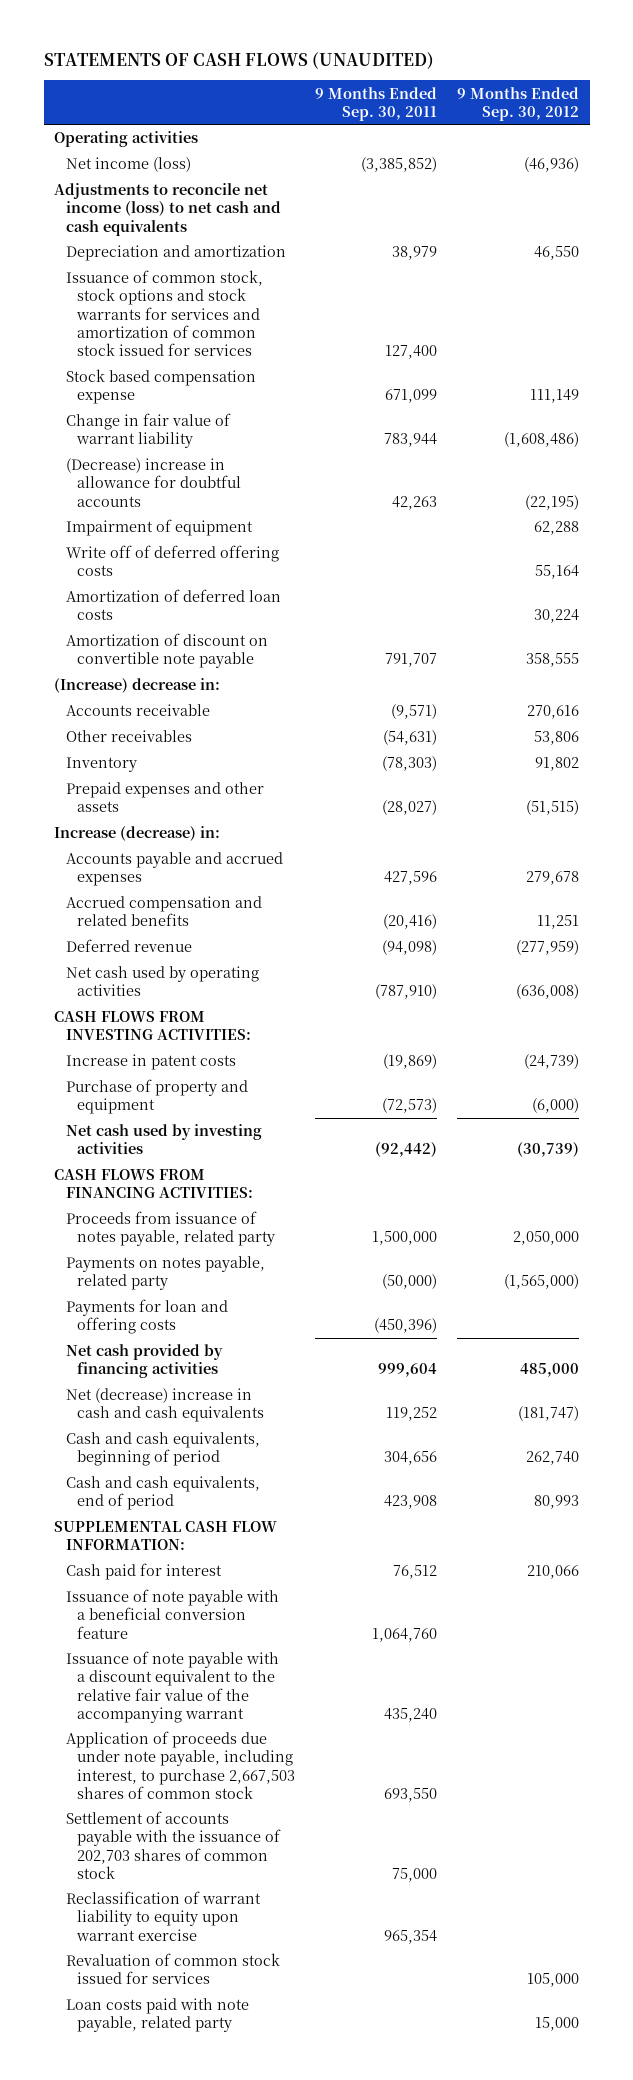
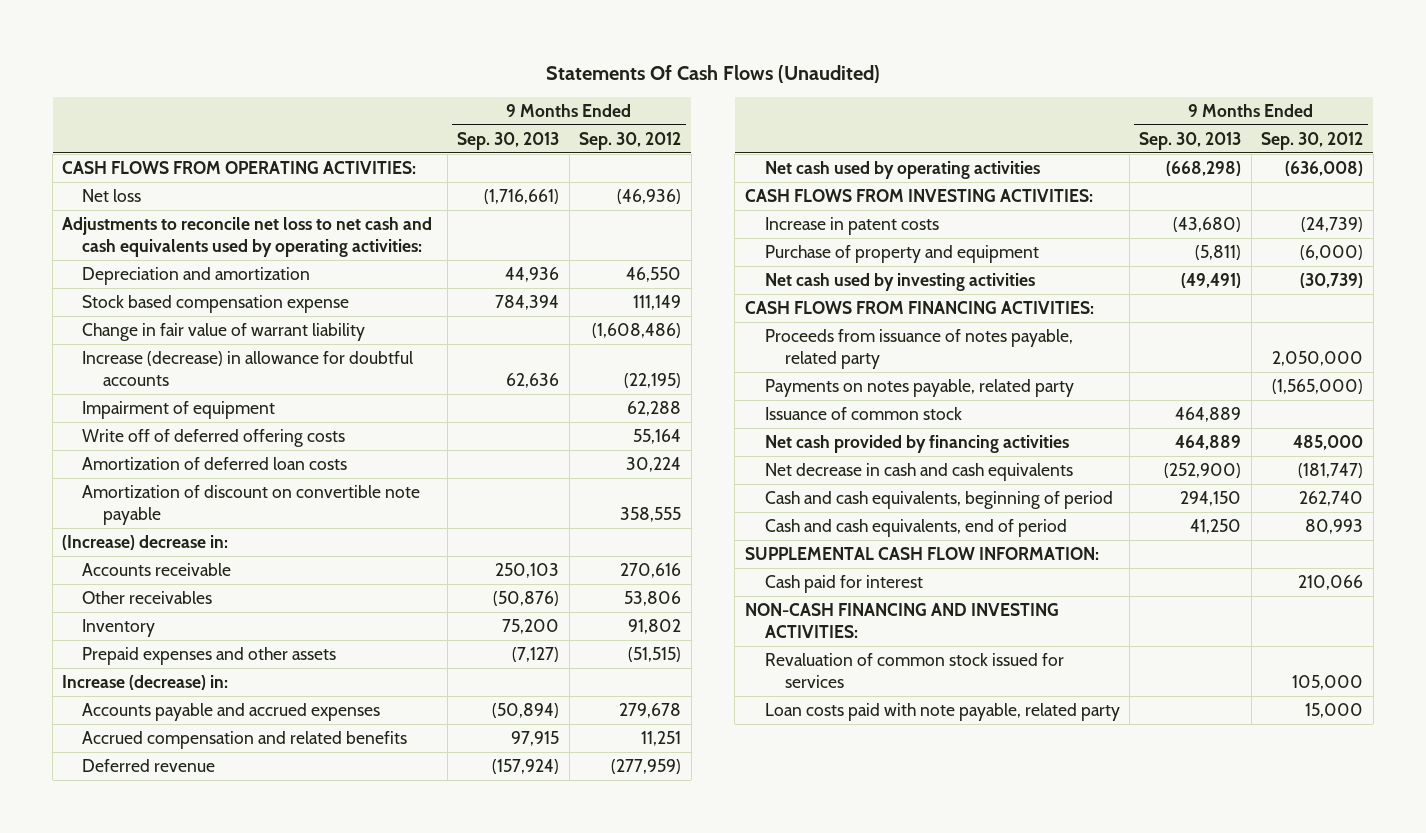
[43,52,434,70] STATEMENTS OF CASH FLOWS (UNAUDITED) -> [545,64,880,83] Statements Of Cash Flows (Unaudited)
[315,86,438,121] 9 Months Ended Sep. 30, 2011 -> none
none -> [457,131,560,150] Sep. 30, 2013
[53,131,198,148] Operating activities -> [62,160,417,174] CASH FLOWS FROM OPERATING ACTIVITIES:
[65,157,191,173] Net income (loss) -> [82,188,142,202] Net loss
[53,183,281,236] Adjustments to reconcile net income (loss) to net cash and cash equivalents -> [62,216,433,258] Adjustments to reconcile net loss to net cash and cash equivalents used by operating activities:
[65,270,263,356] Issuance of common stock, stock options and stock warrants for services and amortization of common stock issued for services -> none
[65,458,242,507] (Decrease) increase in allowance for doubtful accounts -> [82,350,414,387] Increase (decrease) in allowance for doubtful accounts
[65,1299,228,1335] Payments for loan and offering costs -> none
none -> [764,406,962,420] Issuance of common stock
[65,1388,265,1423] Net (decrease) increase in cash and cash equivalents -> [764,462,1073,481] Net decrease in cash and cash equivalents
[65,1589,279,1639] Issuance of note payable with a beneficial conversion feature -> none
[65,1651,279,1723] Issuance of note payable with a discount equivalent to the relative fair value of the accompanying warrant -> none
[65,1731,296,1799] Application of proceeds due under note payable, including interest, to purchase 2,667,503 shares of common stock -> none
[65,1811,282,1879] Settlement of accounts payable with the issuance of 202,703 shares of common stock -> none
[65,1891,261,1941] Reclassification of warrant liability to equity upon warrant exercise -> none
none -> [744,602,1059,639] NON-CASH FINANCING AND INVESTING ACTIVITIES:

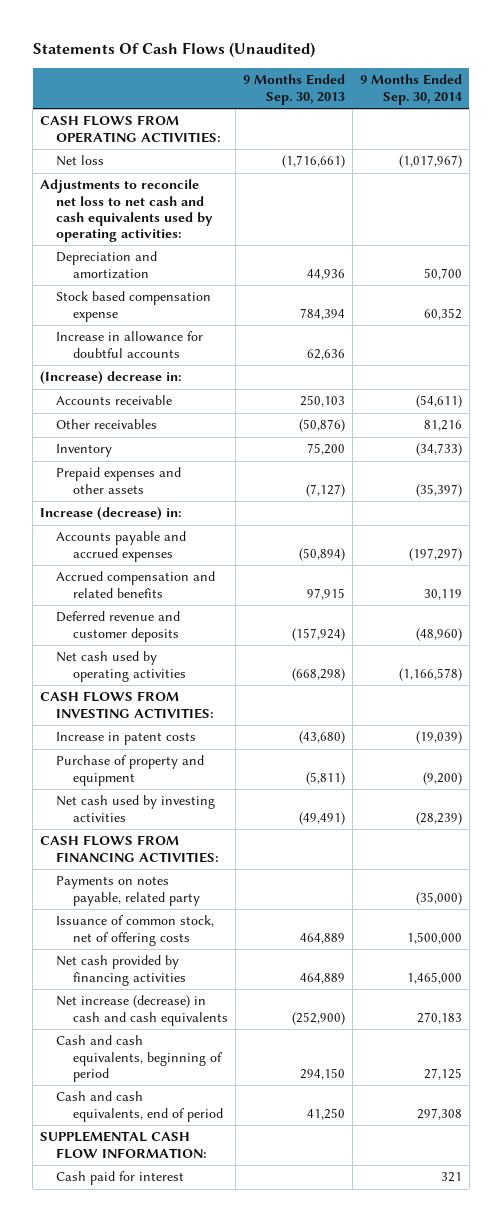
[579,131,682,150] Sep. 30, 2012 -> none
none -> [359,74,462,105] 9 Months Ended Sep. 30, 2014
[82,322,366,341] Change in fair value of warrant liability -> none
[82,400,276,419] Impairment of equipment -> none
[82,428,346,447] Write off of deferred offering costs -> none
[82,456,348,470] Amortization of deferred loan costs -> none
[82,484,421,526] Amortization of discount on convertible note payable -> none
[82,350,414,387] Increase (decrease) in allowance for doubtful accounts -> [56,331,204,358] Increase in allowance for doubtful accounts
[82,758,216,772] Deferred revenue -> [56,611,181,642] Deferred revenue and customer deposits
[764,328,1073,370] Proceeds from issuance of notes payable, related party -> none
[764,406,962,420] Issuance of common stock -> [56,915,215,946] Issuance of common stock, net of offering costs
[764,462,1073,481] Net decrease in cash and cash equivalents -> [56,995,228,1026] Net increase (decrease) in cash and cash equivalents
[744,602,1059,639] NON-CASH FINANCING AND INVESTING ACTIVITIES: -> none
[764,652,1064,689] Revaluation of common stock issued for services -> none
[764,702,1120,721] Loan costs paid with note payable, related party -> none

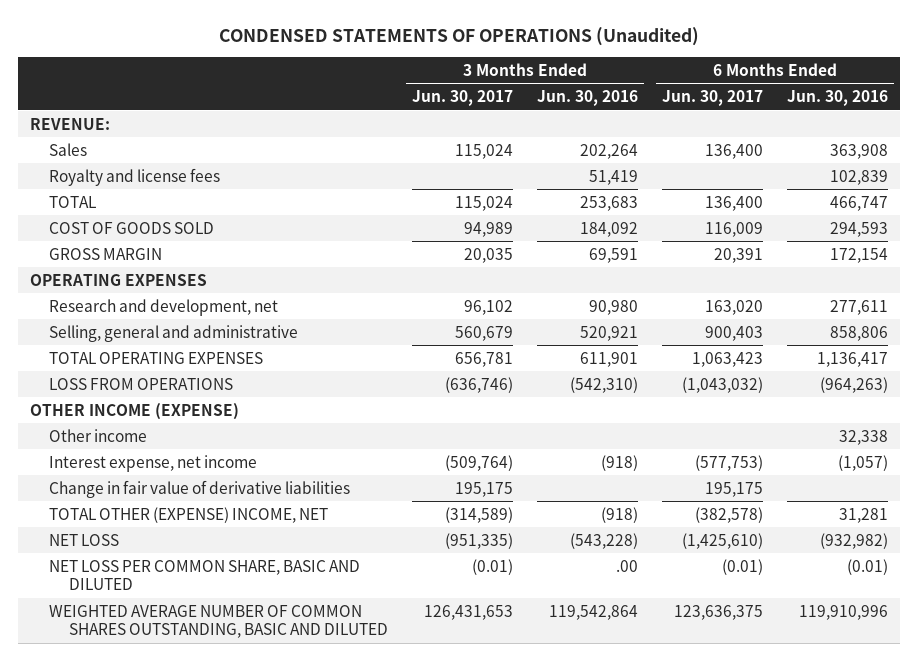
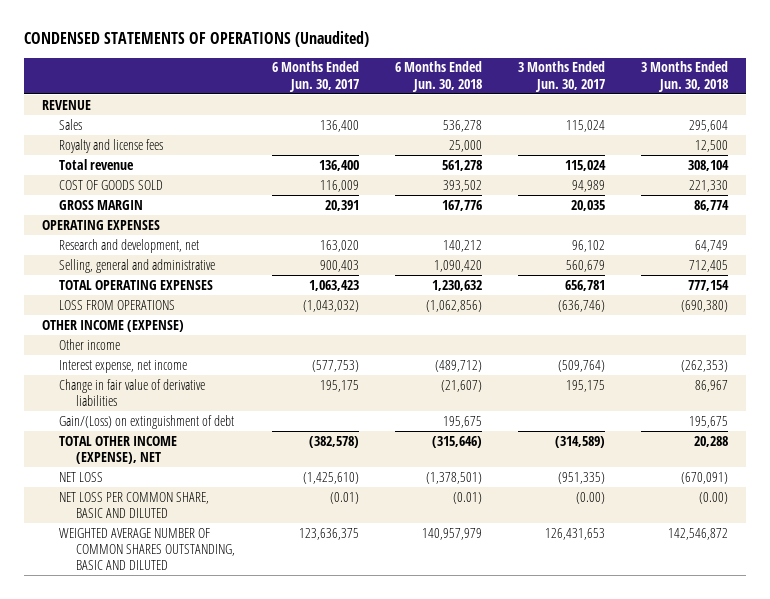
[536,90,638,107] Jun. 30, 2016 -> none
[786,90,888,107] Jun. 30, 2016 -> none
none -> [394,61,482,92] 6 Months Ended Jun. 30, 2018
none -> [641,61,729,92] 3 Months Ended Jun. 30, 2018
[29,117,110,130] REVENUE: -> [41,99,91,110] REVENUE
[49,195,97,208] TOTAL -> [59,158,135,170] Total revenue
none -> [59,414,235,429] Gain/(Loss) on extinguishment of debt
[49,506,329,523] TOTAL OTHER (EXPENSE) INCOME, NET -> [59,435,178,464] TOTAL OTHER INCOME (EXPENSE), NET
[471,558,513,575] (0.01) -> [575,491,605,504] (0.00)

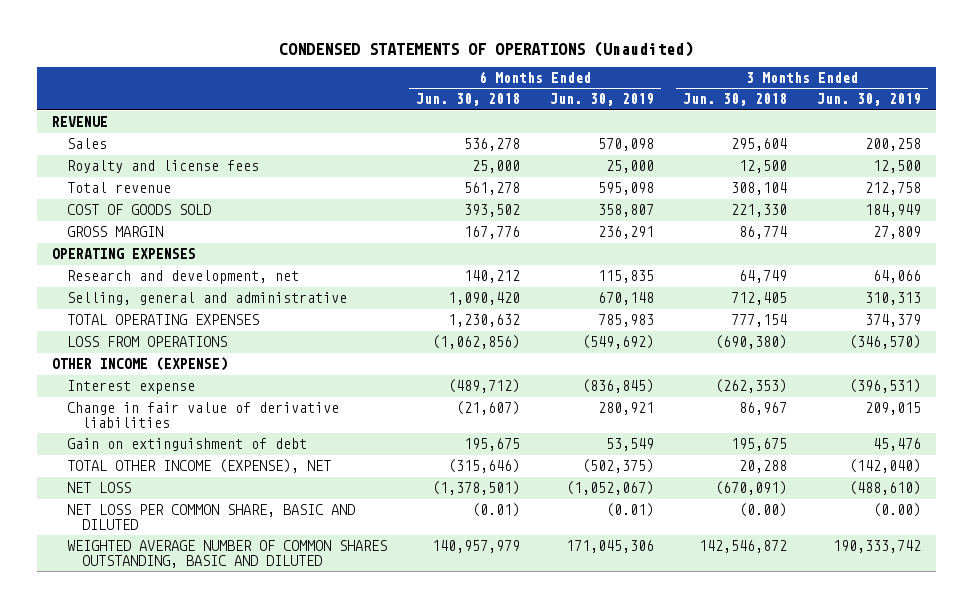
[271,61,359,92] 6 Months Ended Jun. 30, 2017 -> none
[517,61,605,92] 3 Months Ended Jun. 30, 2017 -> none
none -> [549,93,654,107] Jun. 30, 2019
none -> [816,93,921,107] Jun. 30, 2019
[59,338,121,350] Other income -> none
[59,359,188,373] Interest expense, net income -> [66,380,195,395] Interest expense
[59,414,235,429] Gain/(Loss) on extinguishment of debt -> [66,438,307,452] Gain on extinguishment of debt

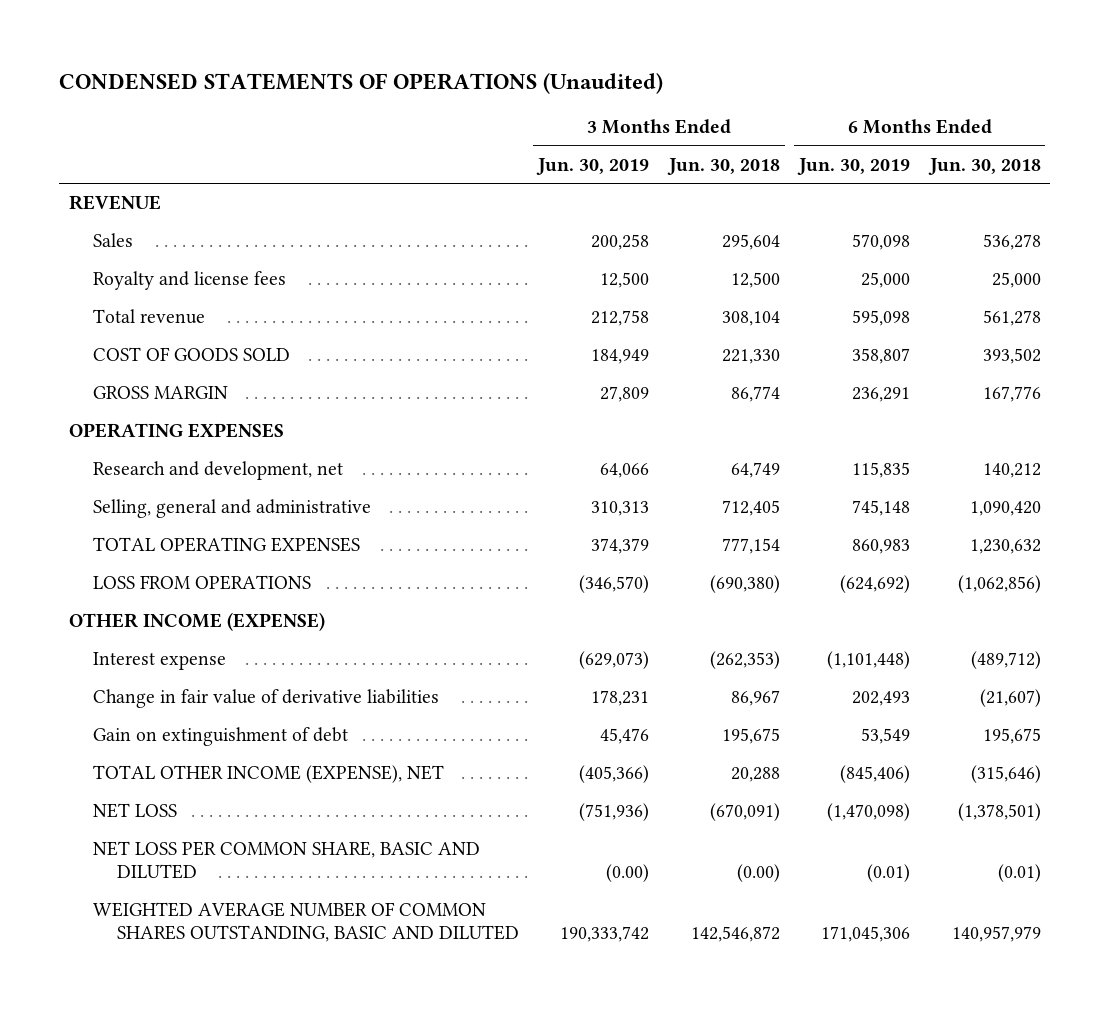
[597,292,654,306] 670,148 -> [852,500,911,517] 745,148
[597,314,654,328] 785,983 -> [852,539,911,555] 860,983
[581,335,654,350] (549,692) -> [840,575,911,594] (624,692)
[581,379,654,394] (836,845) -> [827,651,911,670] (1,101,448)
[848,379,921,394] (396,531) -> [579,651,650,670] (629,073)
[597,402,654,416] 280,921 -> [852,691,911,707] 202,493
[864,402,921,416] 209,015 -> [591,690,650,707] 178,231
[581,459,654,474] (502,375) -> [840,765,911,784] (845,406)
[848,459,921,474] (142,040) -> [579,765,650,784] (405,366)
[565,481,654,496] (1,052,067) -> [827,803,911,822] (1,470,098)
[848,481,921,496] (488,610) -> [579,803,650,822] (751,936)

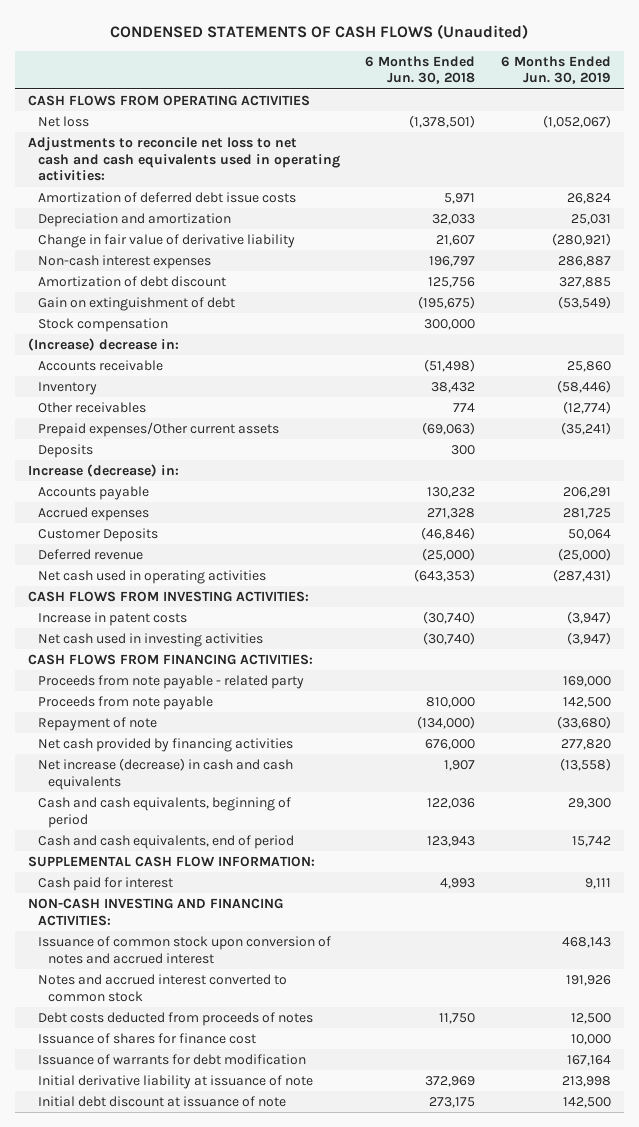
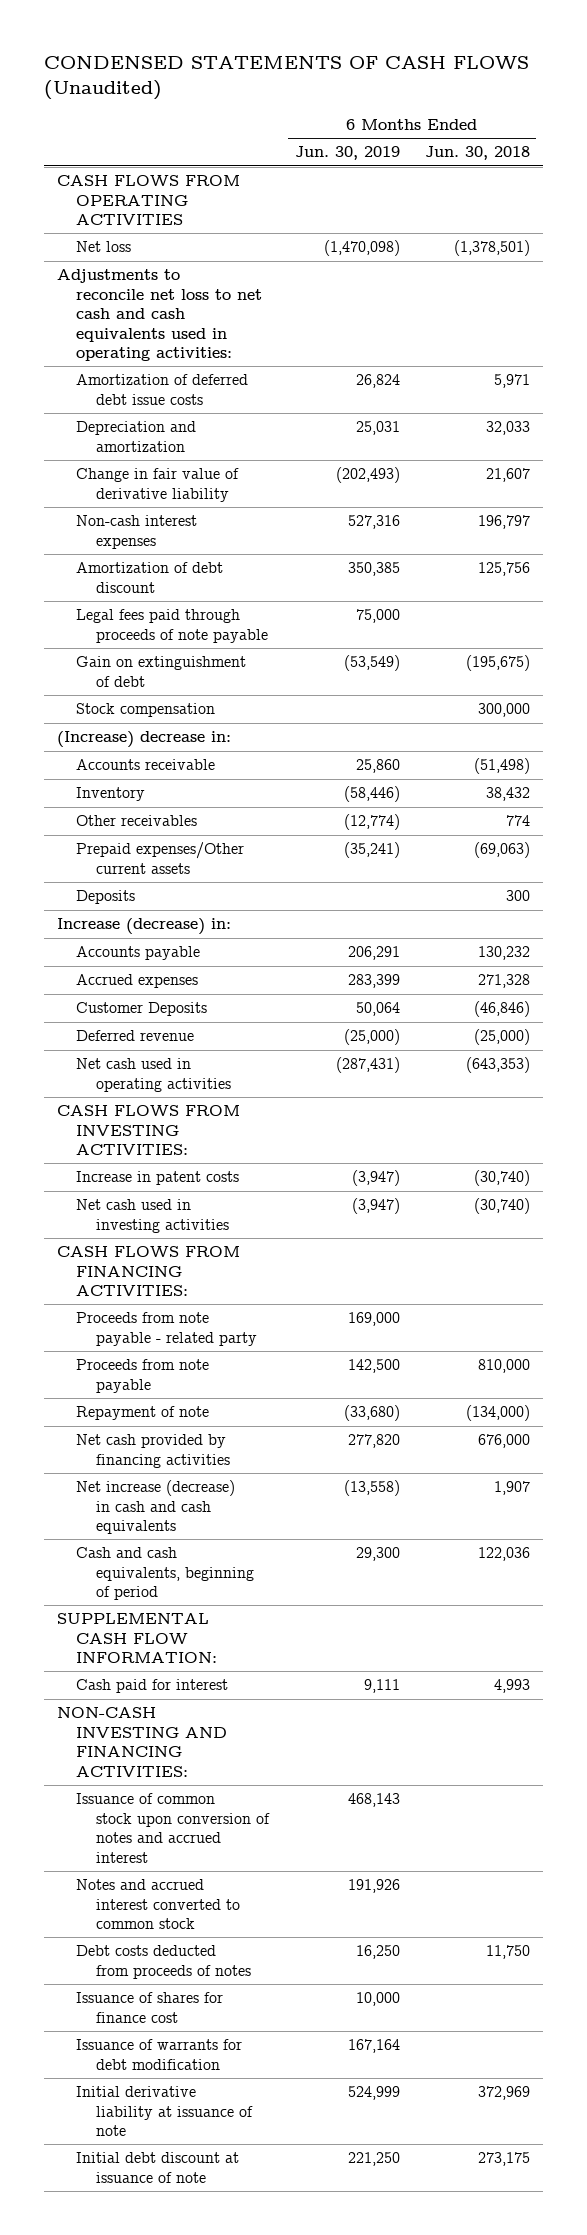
[542,115,611,129] (1,052,067) -> [323,240,400,257] (1,470,098)
[551,233,611,247] (280,921) -> [335,467,400,484] (202,493)
[557,256,611,268] 286,887 -> [347,515,400,530] 527,316
[558,277,611,289] 327,885 -> [347,562,400,577] 350,385
none -> [76,609,269,643] Legal fees paid through proceeds of note payable
[562,508,611,520] 281,725 -> [347,974,400,989] 283,399
[37,835,294,850] Cash and cash equivalents, end of period -> none
[570,1013,611,1025] 12,500 -> [355,1945,400,1960] 16,250
[561,1076,611,1088] 213,998 -> [347,2086,400,2101] 524,999
[562,1097,611,1109] 142,500 -> [347,2152,400,2167] 221,250

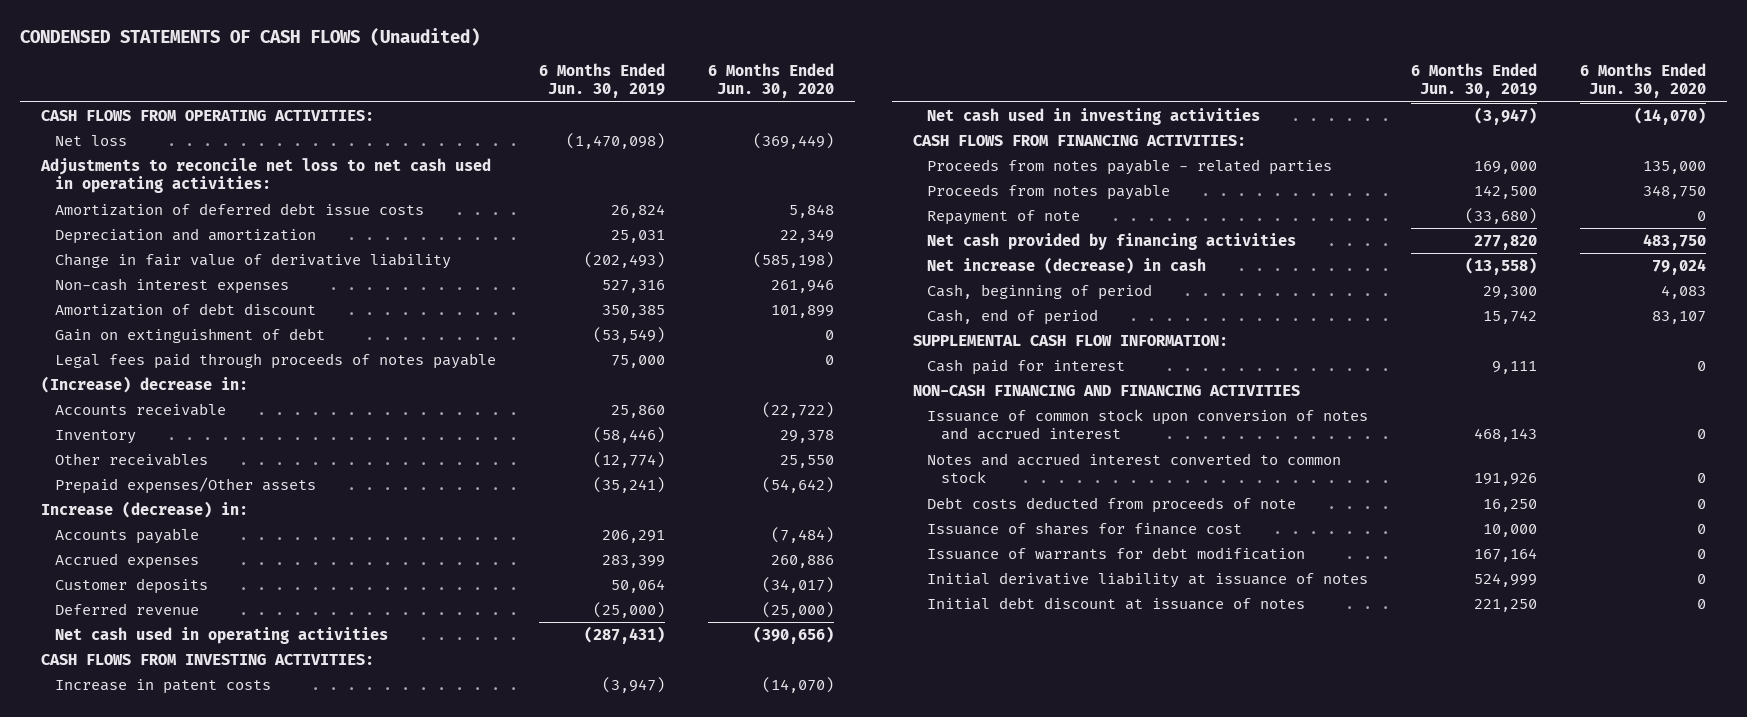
[425,146,531,161] Jun. 30, 2018 -> none
none -> [707,62,834,99] 6 Months Ended Jun. 30, 2020
[56,175,240,226] CASH FLOWS FROM OPERATING ACTIVITIES -> [41,109,375,121] CASH FLOWS FROM OPERATING ACTIVITIES:
[56,269,263,362] Adjustments to reconcile net loss to net cash and cash equivalents used in operating activities: -> [40,157,492,194] Adjustments to reconcile net loss to net cash used in operating activities:
[76,609,269,643] Legal fees paid through proceeds of note payable -> none
[76,703,216,718] Stock compensation -> none
none -> [55,352,497,369] Legal fees paid through proceeds of notes payable
[76,890,136,905] Deposits -> none
[76,842,245,874] Prepaid expenses/Other current assets -> [55,476,317,494] Prepaid expenses/Other assets
[76,1002,208,1017] Customer Deposits -> [55,577,209,594] Customer deposits
[76,1312,258,1346] Proceeds from note payable - related party -> [927,158,1333,175] Proceeds from notes payable - related parties
[76,1359,210,1393] Proceeds from note payable -> [927,183,1171,200] Proceeds from notes payable
[76,1480,236,1535] Net increase (decrease) in cash and cash equivalents -> [927,256,1207,274] Net increase (decrease) in cash
[76,1547,255,1601] Cash and cash equivalents, beginning of period -> [927,283,1153,300] Cash, beginning of period
none -> [927,308,1099,325] Cash, end of period
[56,1707,228,1777] NON-CASH INVESTING AND FINANCING ACTIVITIES: -> [913,384,1301,396] NON-CASH FINANCING AND FINANCING ACTIVITIES
[76,1945,252,1979] Debt costs deducted from proceeds of notes -> [927,496,1297,513] Debt costs deducted from proceeds of note
[76,2086,254,2137] Initial derivative liability at issuance of note -> [927,571,1369,588] Initial derivative liability at issuance of notes
[76,2152,240,2183] Initial debt discount at issuance of note -> [927,596,1306,610] Initial debt discount at issuance of notes

